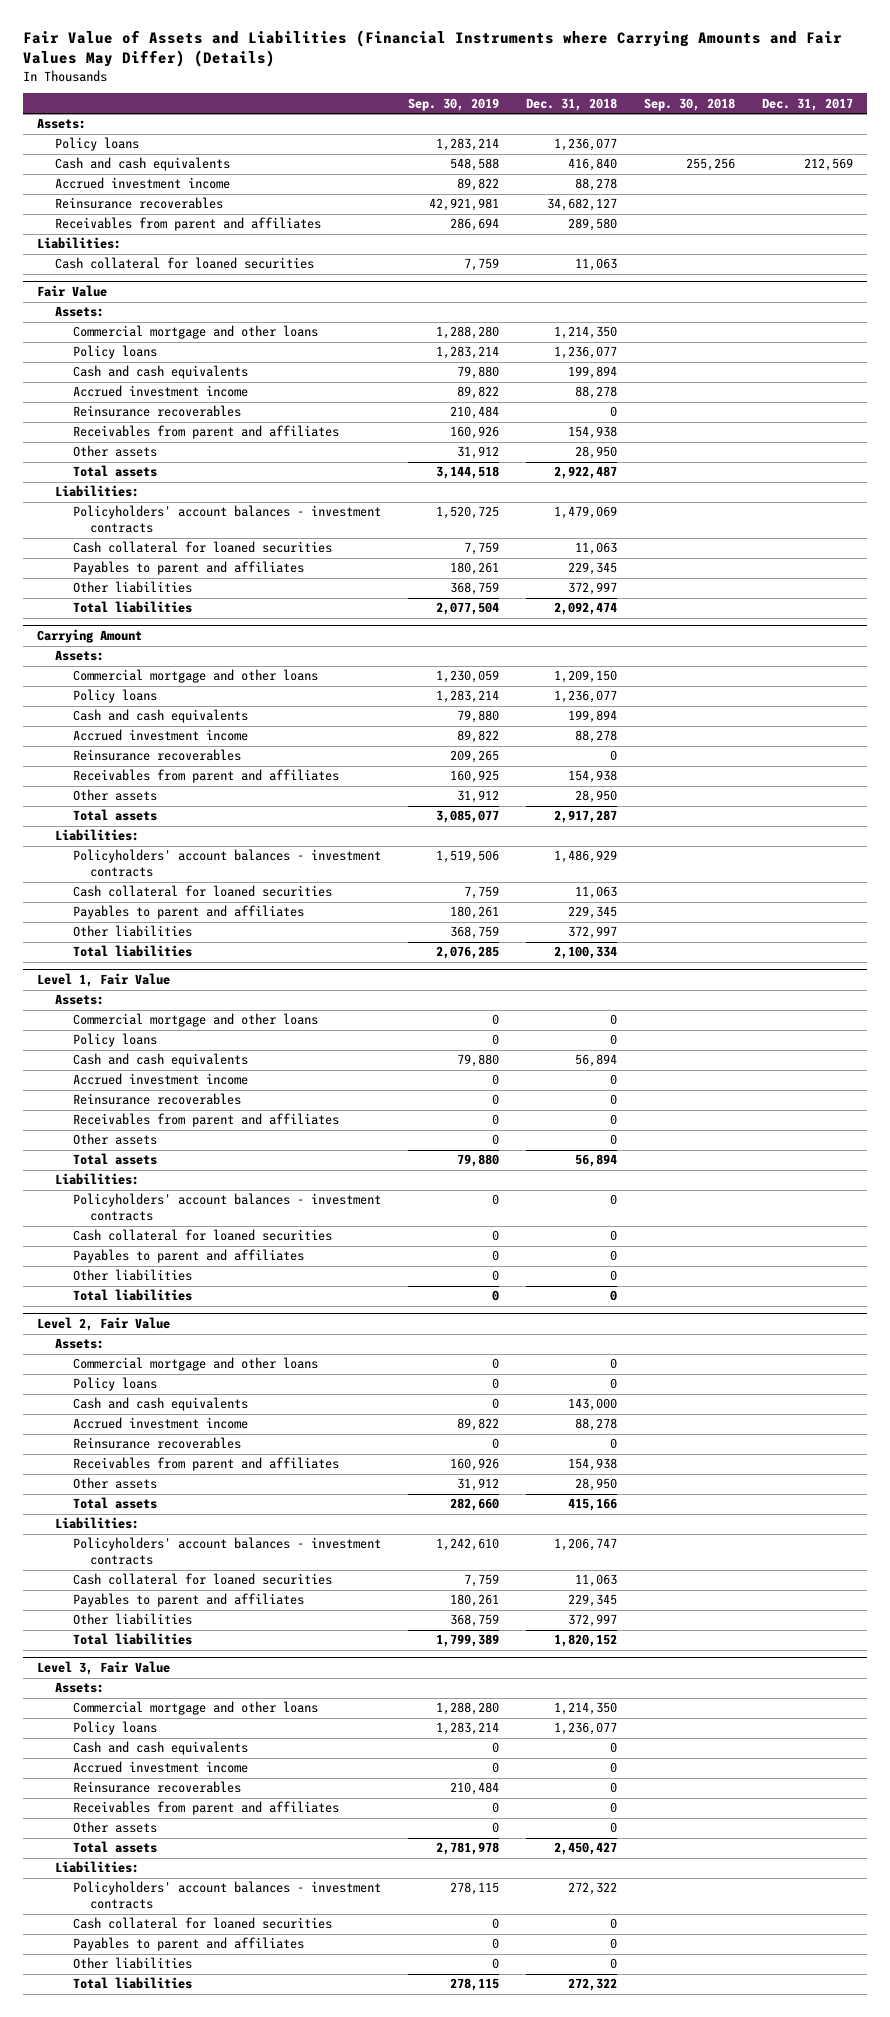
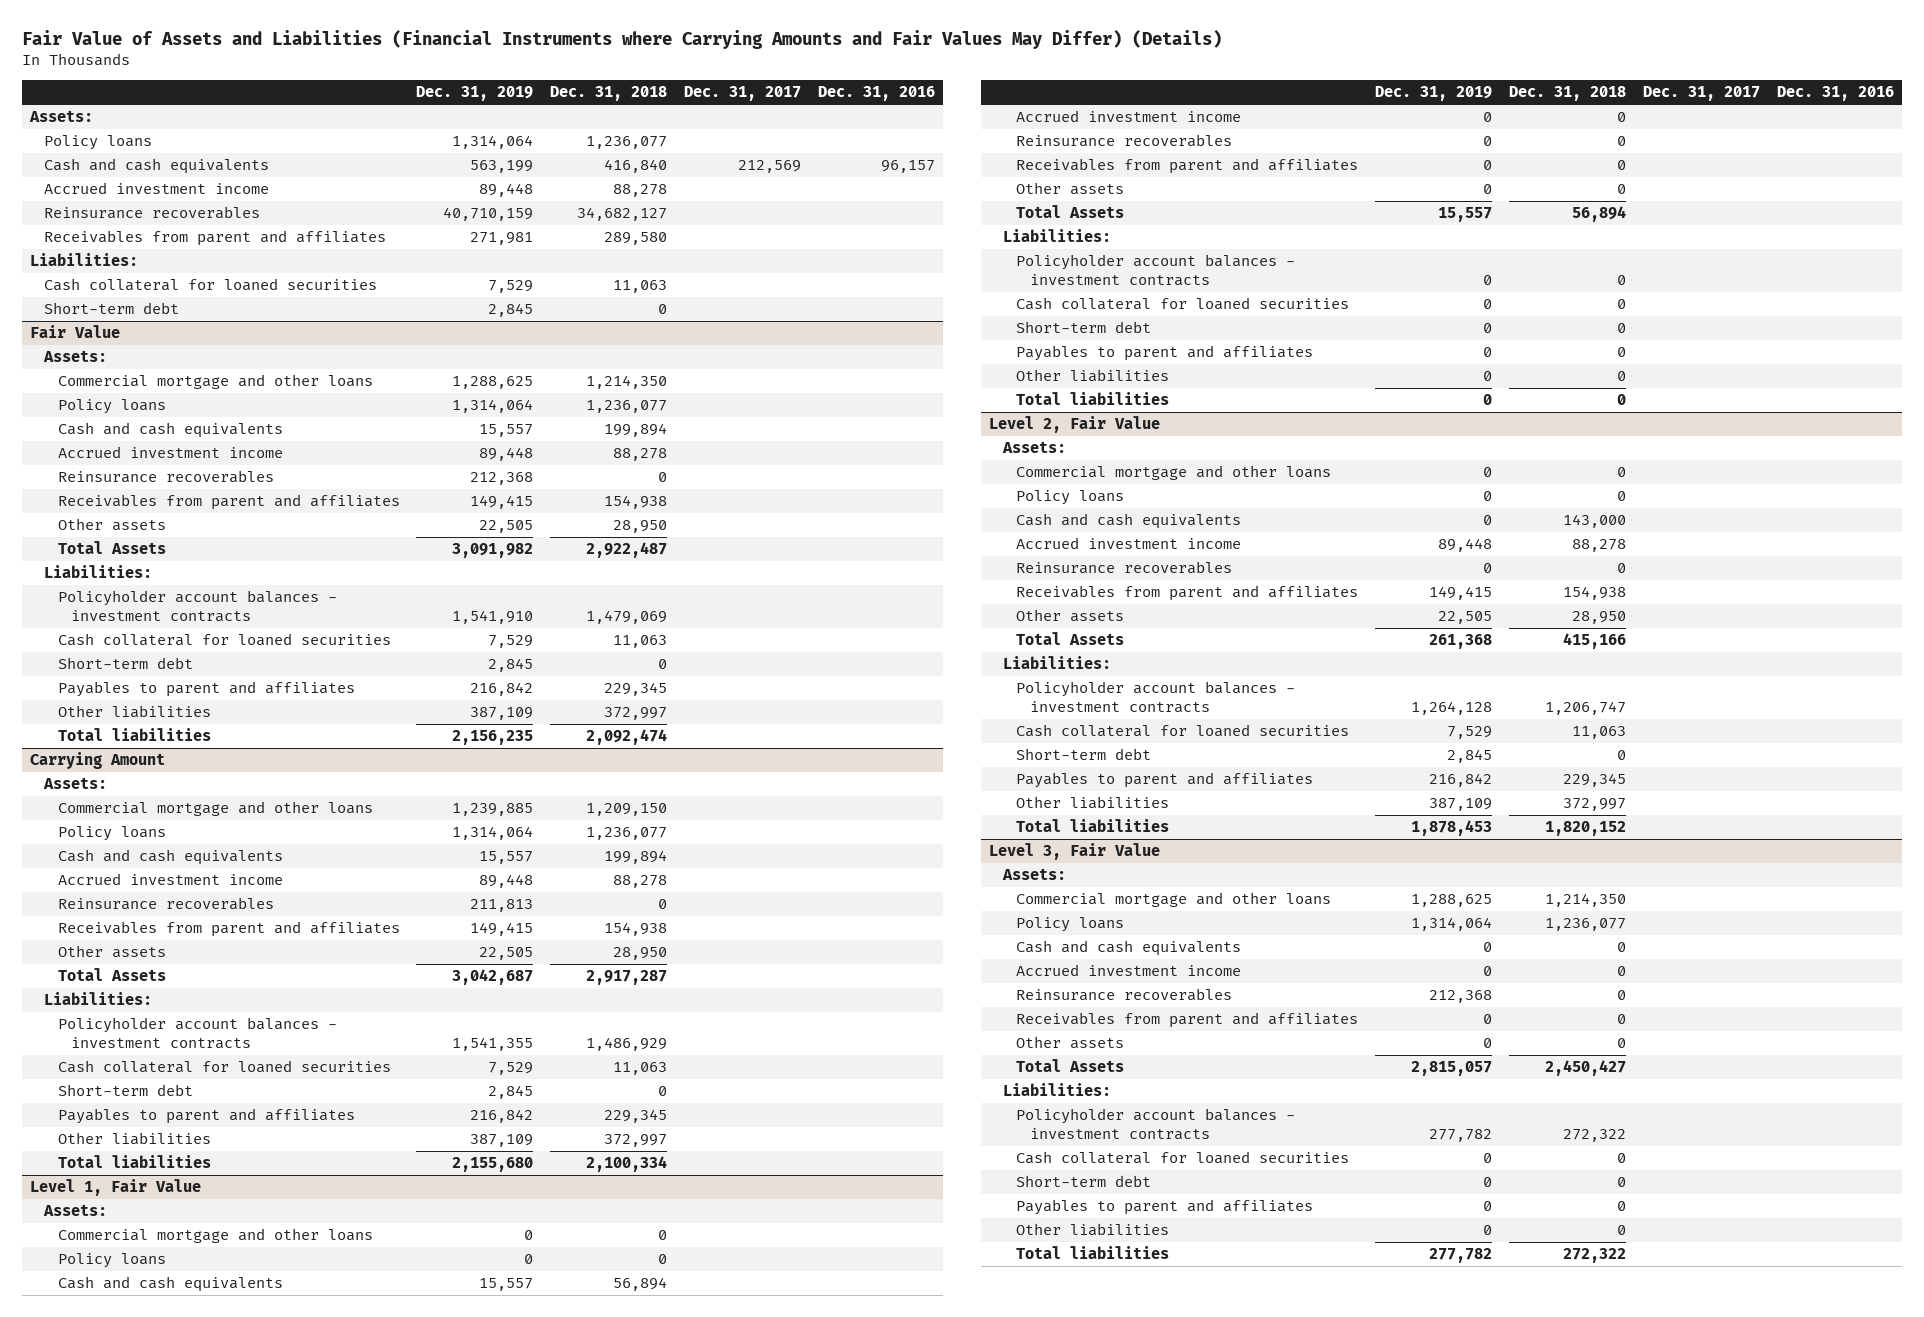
[407,97,499,111] Sep. 30, 2019 -> none
[643,97,735,111] Sep. 30, 2018 -> none
none -> [416,86,534,102] Dec. 31, 2019
none -> [817,86,935,102] Dec. 31, 2016
none -> [43,302,179,315] Short-term debt
[72,465,157,478] Total assets -> [57,541,166,555] Total Assets
[72,505,381,534] Policyholders' account balances - investment contracts -> [57,590,337,622] Policyholder account balances - investment contracts
none -> [57,657,193,670] Short-term debt
[72,809,157,822] Total assets -> [57,968,166,982] Total Assets
[72,849,381,878] Policyholders' account balances - investment contracts -> [57,1017,337,1049] Policyholder account balances - investment contracts
none -> [57,1084,193,1097] Short-term debt
[72,1153,157,1166] Total assets -> [1016,205,1125,219] Total Assets
[72,1193,381,1222] Policyholders' account balances - investment contracts -> [1016,254,1296,286] Policyholder account balances - investment contracts
none -> [1016,321,1152,334] Short-term debt
[72,1497,157,1510] Total assets -> [1016,632,1125,646] Total Assets
[72,1537,381,1566] Policyholders' account balances - investment contracts -> [1016,681,1296,713] Policyholder account balances - investment contracts
none -> [1016,748,1152,761] Short-term debt
[72,1841,157,1854] Total assets -> [1016,1059,1125,1073] Total Assets
[72,1881,381,1910] Policyholders' account balances - investment contracts -> [1016,1108,1296,1140] Policyholder account balances - investment contracts
none -> [1016,1175,1152,1188] Short-term debt

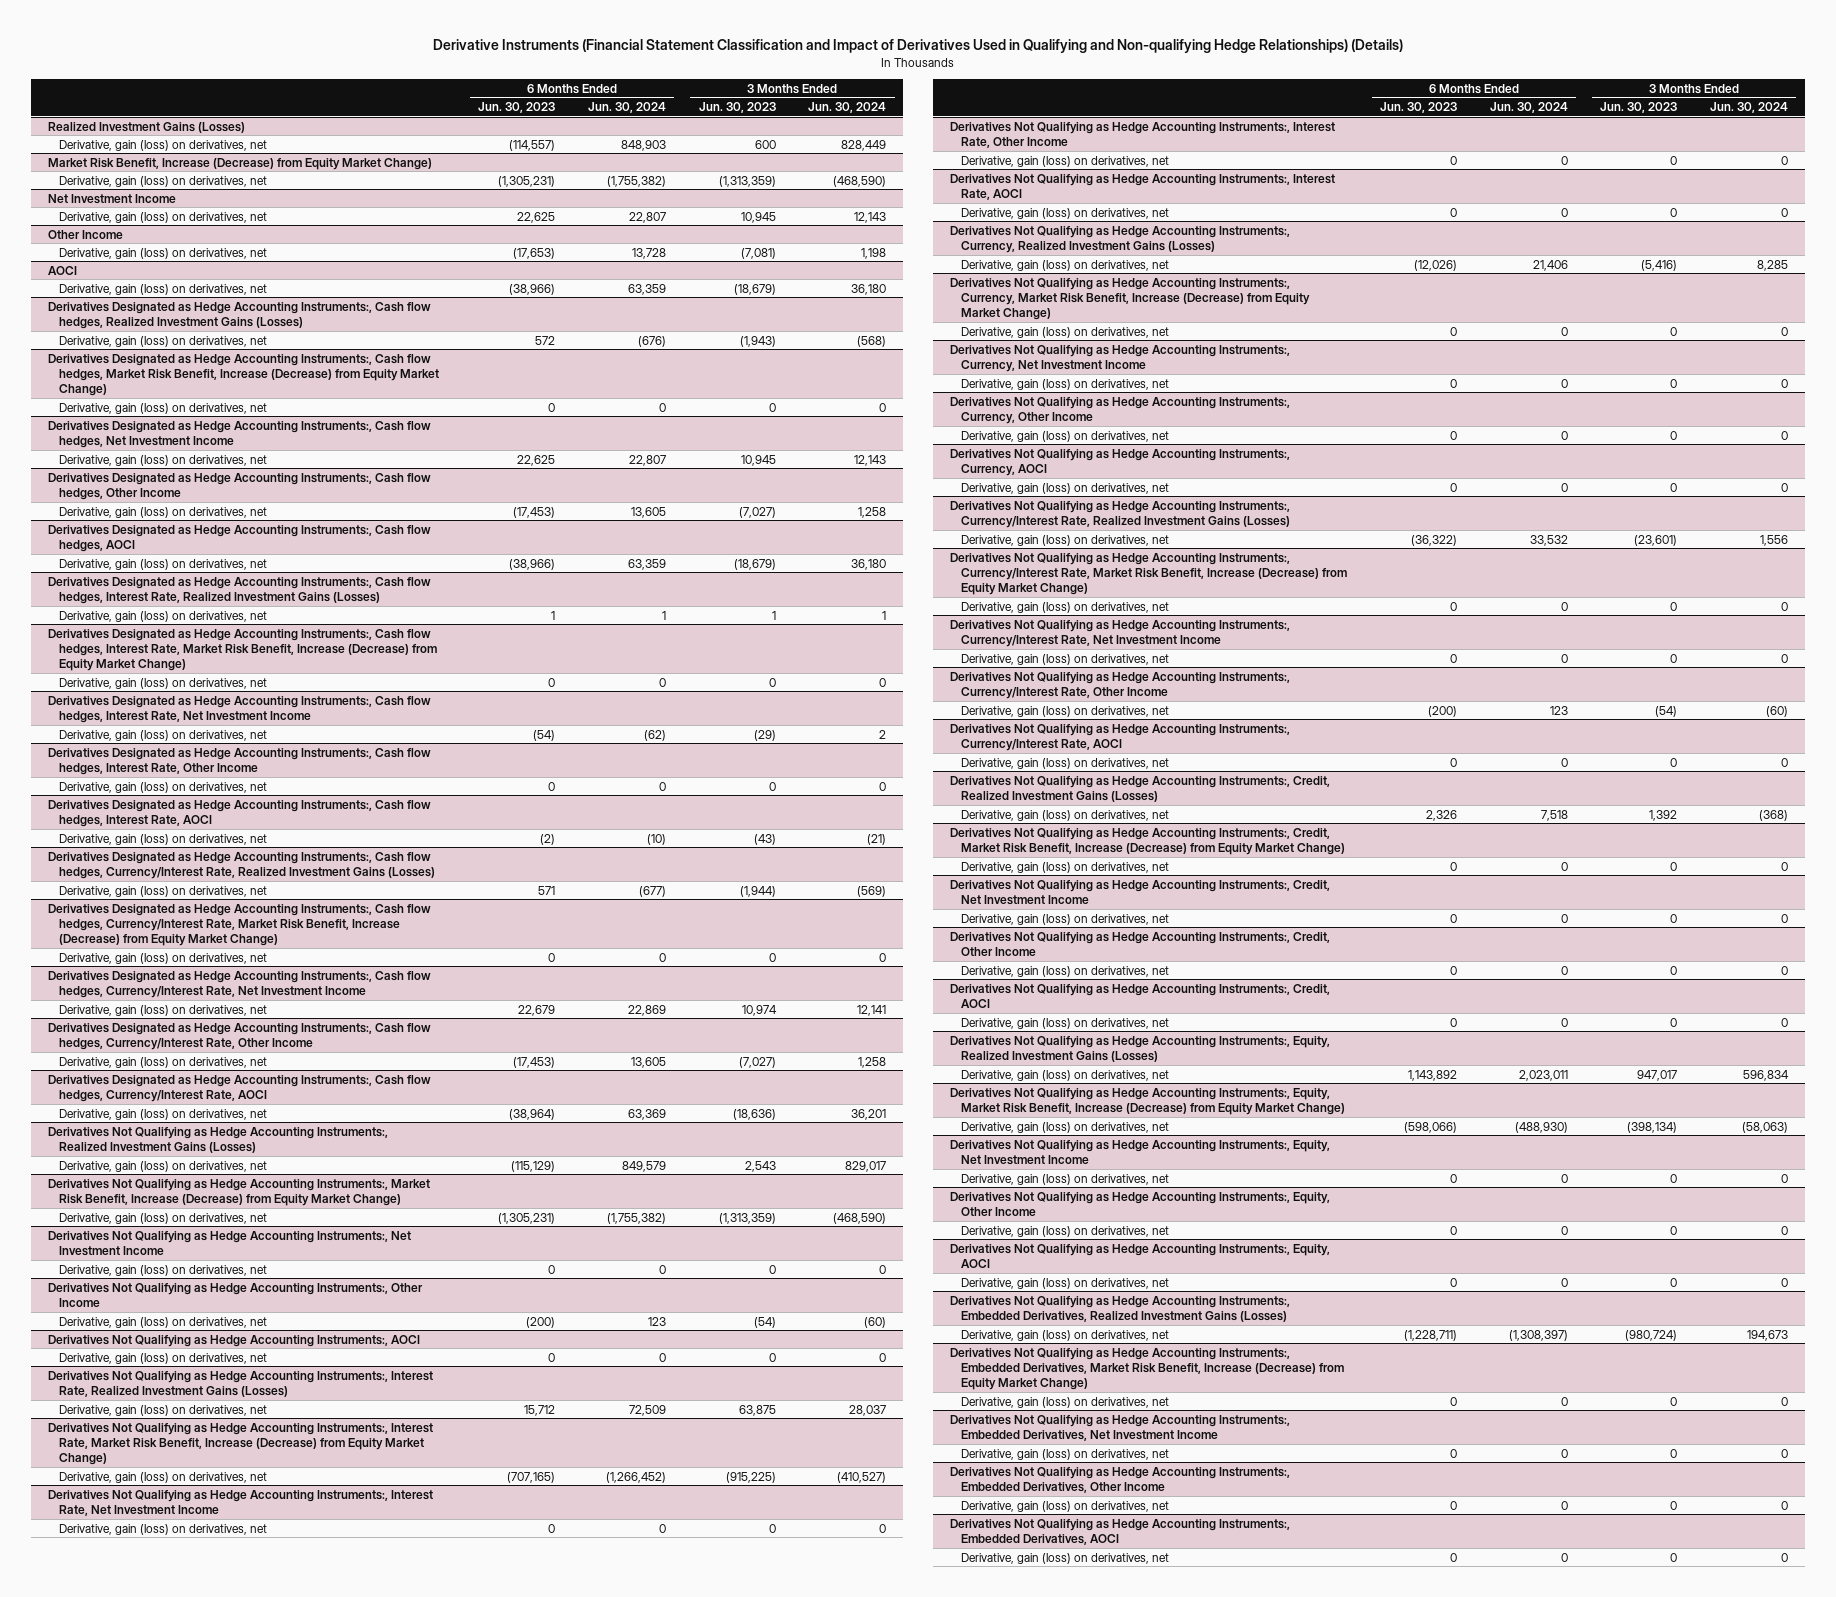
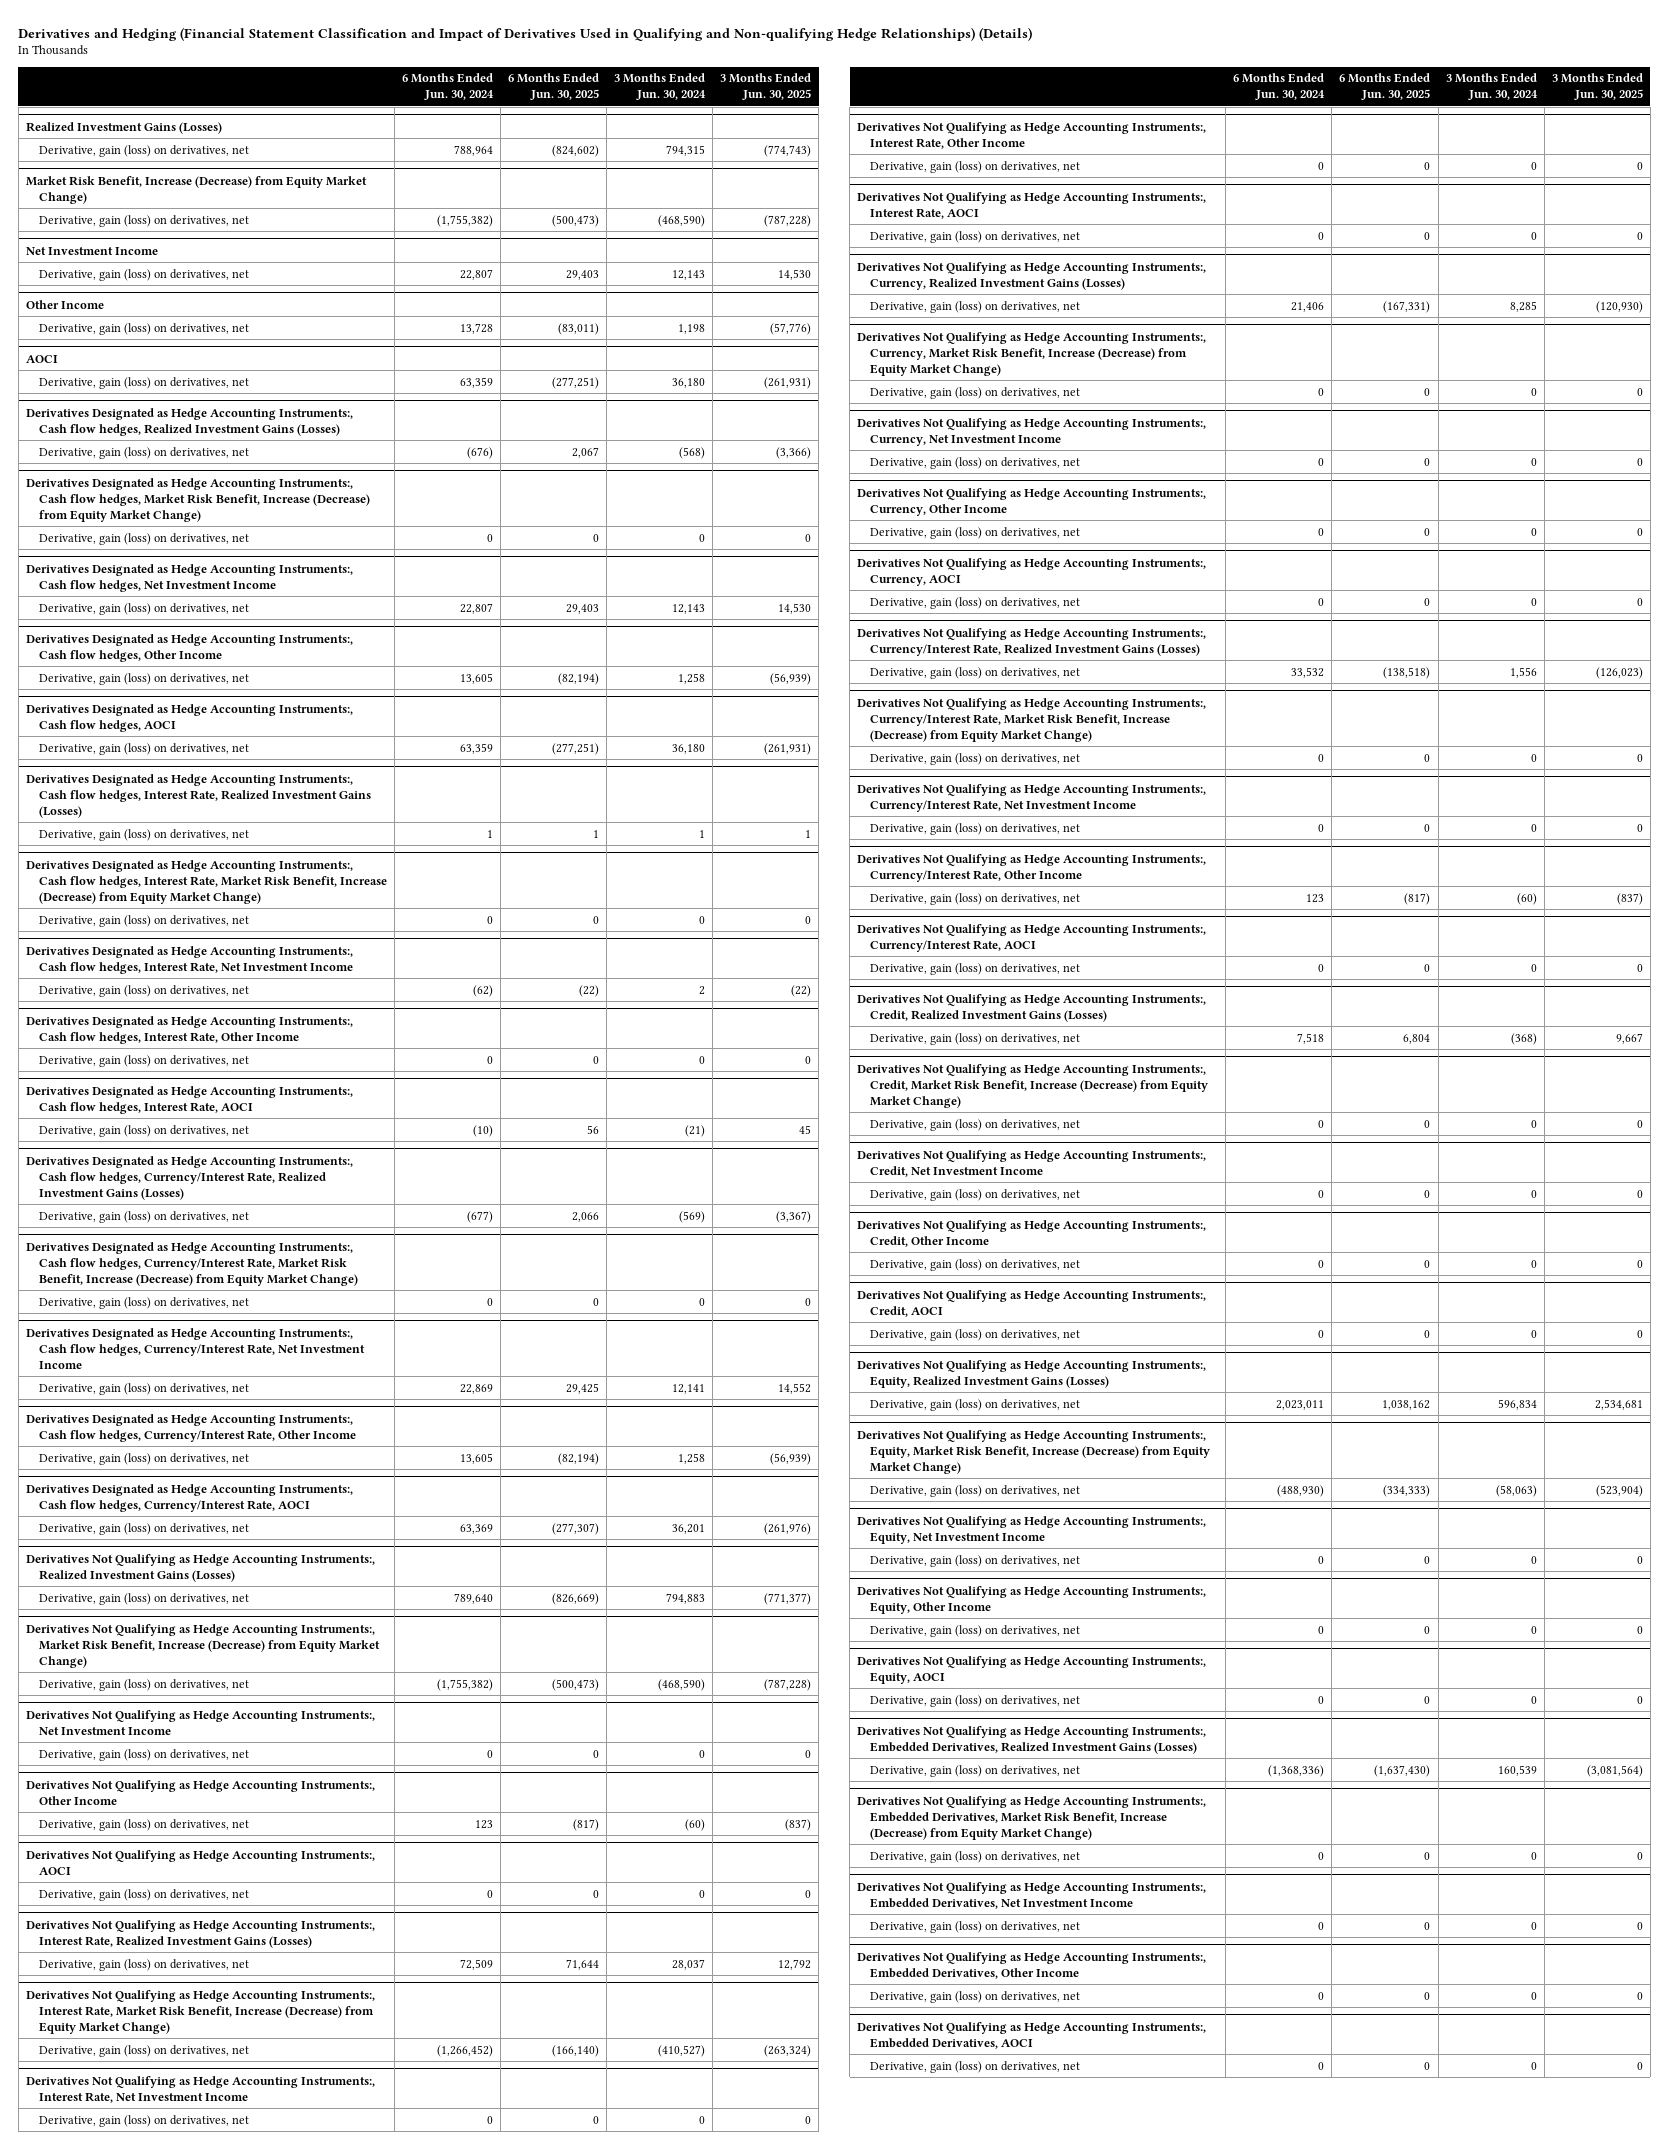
[432,39,1403,54] Derivative Instruments (Financial Statement Classification and Impact of Derivatives Used in Qualifying and Non-qualifying Hedge Relationships) (Details) -> [18,26,1033,41] Derivatives and Hedging (Financial Statement Classification and Impact of Derivatives Used in Qualifying and Non-qualifying Hedge Relationships) (Details)
[477,101,555,113] Jun. 30, 2023 -> none
[698,101,776,113] Jun. 30, 2023 -> none
none -> [508,73,600,101] 6 Months Ended Jun. 30, 2025
none -> [720,73,812,101] 3 Months Ended Jun. 30, 2025
[620,139,666,151] 848,903 -> [454,144,494,156] 788,964
[841,139,887,151] 828,449 -> [666,144,706,156] 794,315
[621,1160,666,1172] 849,579 -> [454,1592,494,1604] 789,640
[845,1160,887,1172] 829,017 -> [666,1592,706,1604] 794,883
[1508,1329,1568,1341] (1,308,397) -> [1268,1764,1325,1777] (1,368,336)
[1747,1329,1789,1341] 194,673 -> [1497,1764,1537,1776] 160,539

